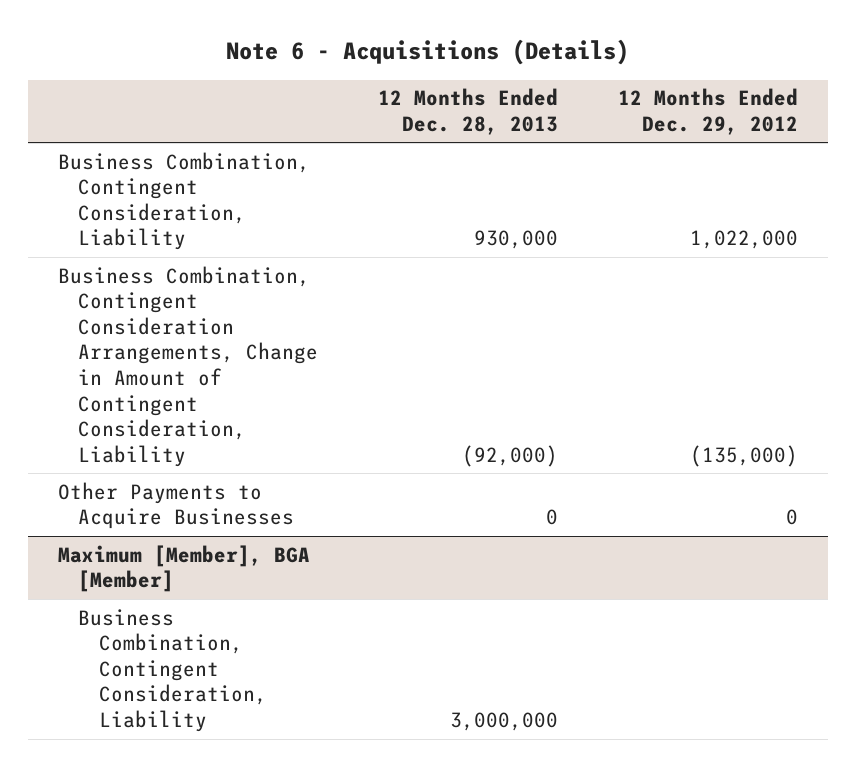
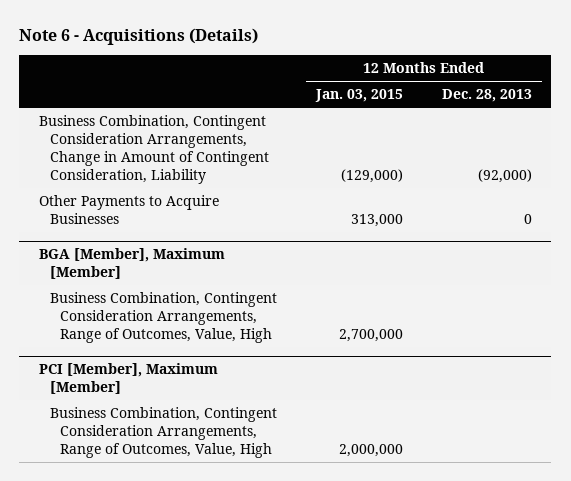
[618,88,799,135] 12 Months Ended Dec. 29, 2012 -> none
none -> [314,89,403,103] Jan. 03, 2015
[57,151,310,251] Business Combination, Contingent Consideration, Liability -> none
[78,608,268,733] Business Combination, Contingent Consideration, Liability -> none
[57,544,310,593] Maximum [Member], BGA [Member] -> [39,248,226,280] BGA [Member], Maximum [Member]
none -> [49,292,277,344] Business Combination, Contingent Consideration Arrangements, Range of Outcomes, Value, High
none -> [39,363,219,395] PCI [Member], Maximum [Member]
none -> [49,407,277,459] Business Combination, Contingent Consideration Arrangements, Range of Outcomes, Value, High

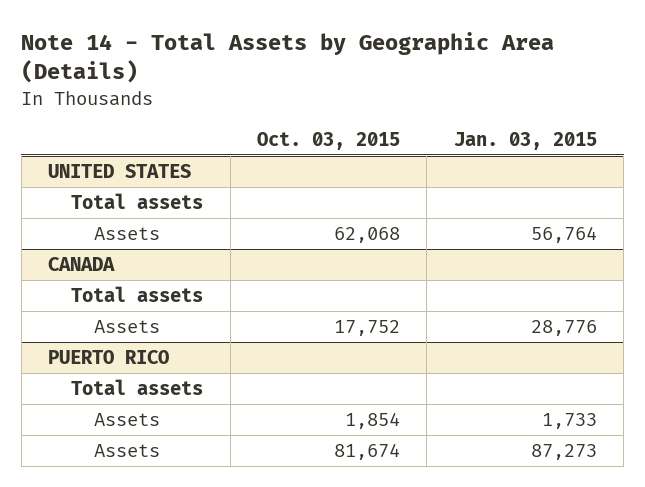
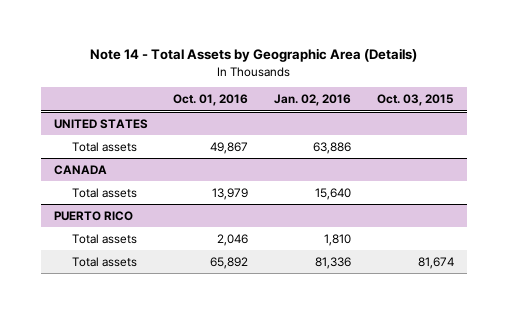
[453,131,597,150] Jan. 03, 2015 -> none
none -> [173,94,249,107] Oct. 01, 2016
none -> [274,94,352,107] Jan. 02, 2016
[94,227,161,241] Assets -> none
[94,320,161,334] Assets -> none
[94,444,161,458] Assets -> none
[94,413,161,427] Assets -> [72,256,138,267] Total assets
[345,412,401,430] 1,854 -> [417,256,454,269] 81,674

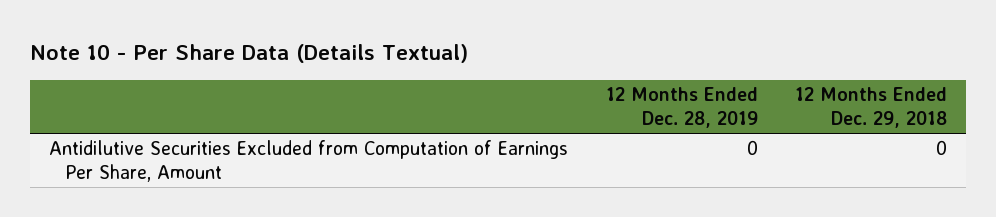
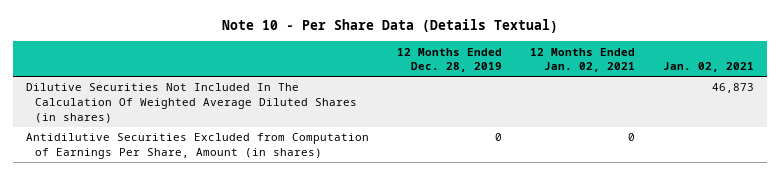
[795,87,948,129] 12 Months Ended Dec. 29, 2018 -> none
none -> [529,47,635,73] 12 Months Ended Jan. 02, 2021
none -> [662,62,754,73] Jan. 02, 2021
none -> [26,83,358,123] Dilutive Securities Not Included In The Calculation Of Weighted Average Diluted Shares (in shares)
[48,140,568,183] Antidilutive Securities Excluded from Computation of Earnings Per Share, Amount -> [26,133,370,159] Antidilutive Securities Excluded from Computation of Earnings Per Share, Amount (in shares)

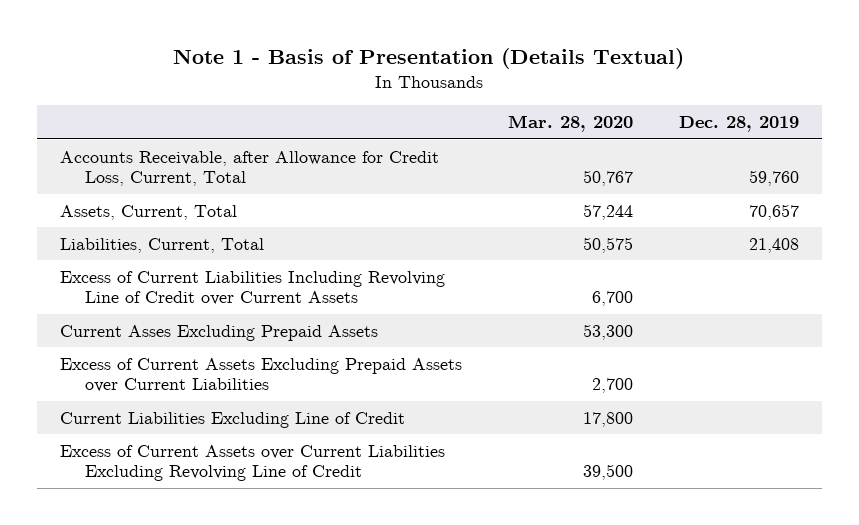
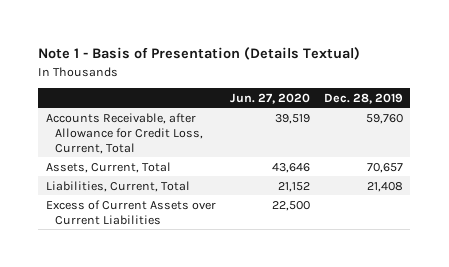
[507,115,633,133] Mar. 28, 2020 -> none
none -> [229,92,310,104] Jun. 27, 2020
[59,324,378,341] Current Asses Excluding Prepaid Assets -> none
[59,357,462,393] Excess of Current Assets Excluding Prepaid Assets over Current Liabilities -> none
[59,411,405,428] Current Liabilities Excluding Line of Credit -> none
[59,444,445,482] Excess of Current Assets over Current Liabilities Excluding Revolving Line of Credit -> none
[59,270,445,306] Excess of Current Liabilities Including Revolving Line of Credit over Current Assets -> [45,199,216,225] Excess of Current Assets over Current Liabilities

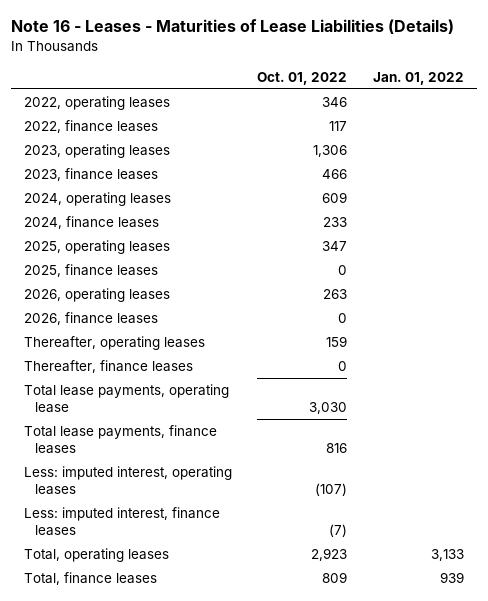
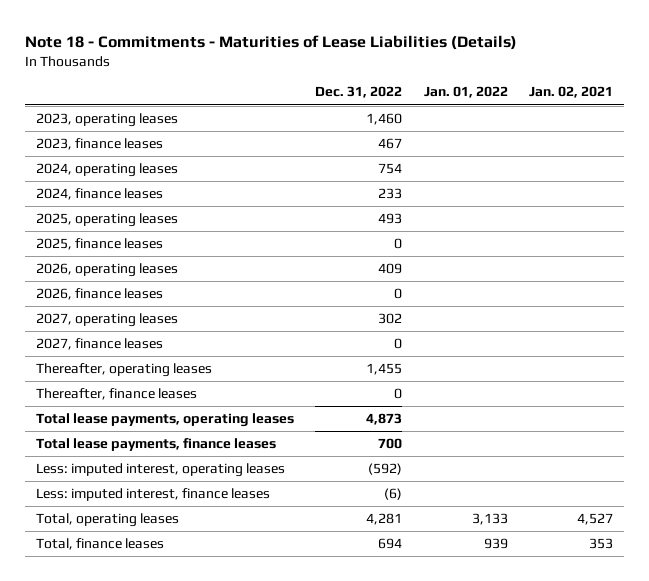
[11,19,455,35] Note 16 - Leases - Maturities of Lease Liabilities (Details) -> [25,34,518,50] Note 18 - Commitments - Maturities of Lease Liabilities (Details)
[257,71,348,85] Oct. 01, 2022 -> none
none -> [315,86,403,99] Dec. 31, 2022
none -> [529,86,614,99] Jan. 02, 2021
[23,95,170,110] 2022, operating leases -> none
[23,119,158,133] 2022, finance leases -> none
none -> [36,313,179,328] 2027, operating leases
none -> [36,338,164,351] 2027, finance leases
[23,383,229,414] Total lease payments, operating lease -> [36,413,295,428] Total lease payments, operating leases

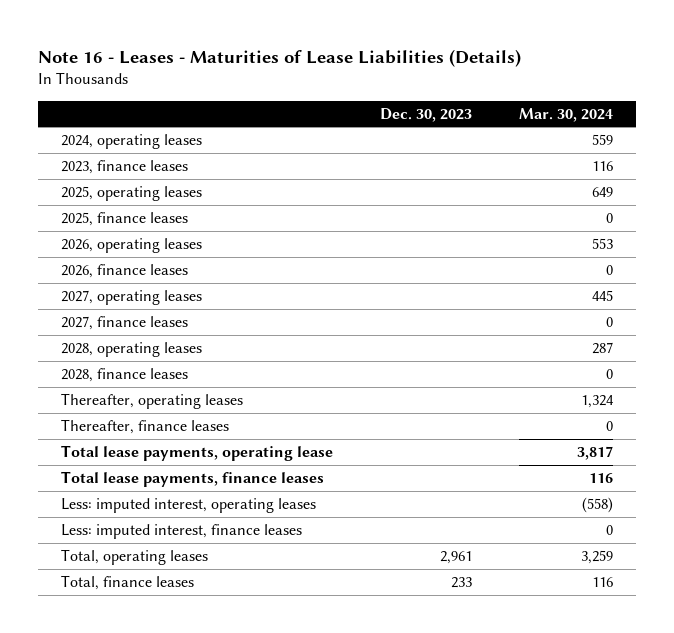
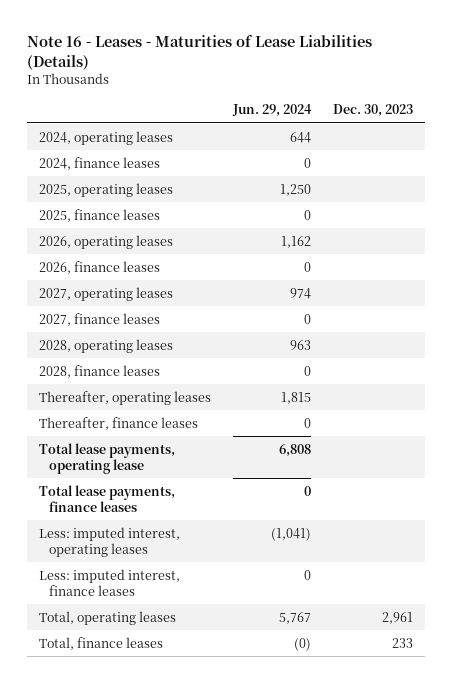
[518,107,613,122] Mar. 30, 2024 -> none
none -> [231,104,312,118] Jun. 29, 2024
[61,160,189,175] 2023, finance leases -> [38,156,160,170] 2024, finance leases

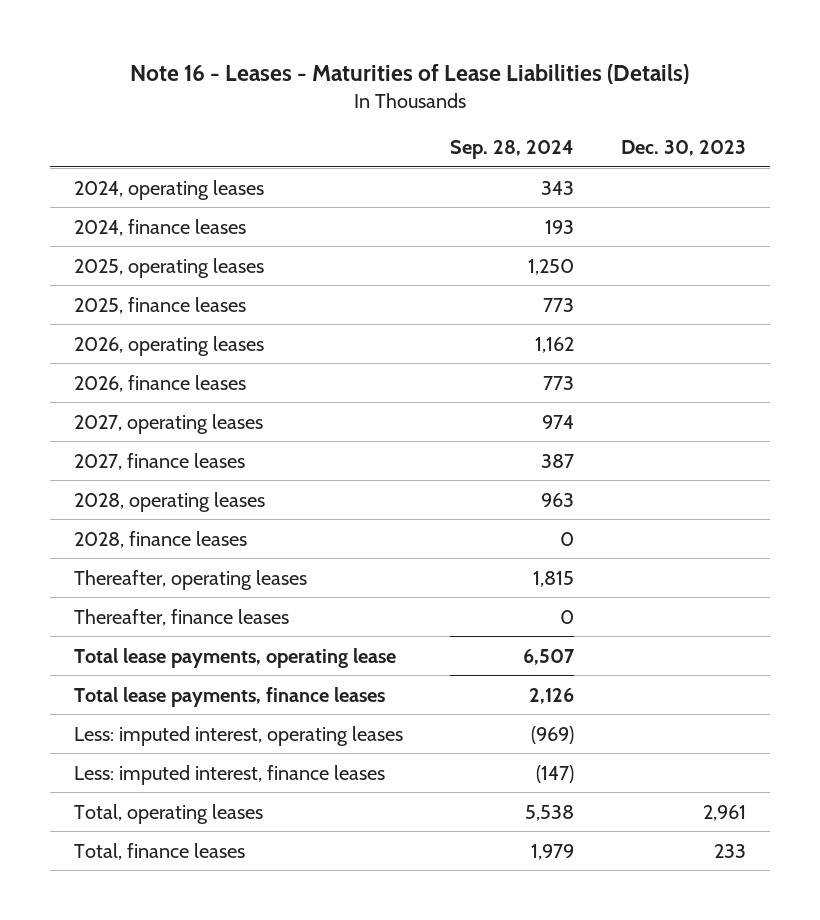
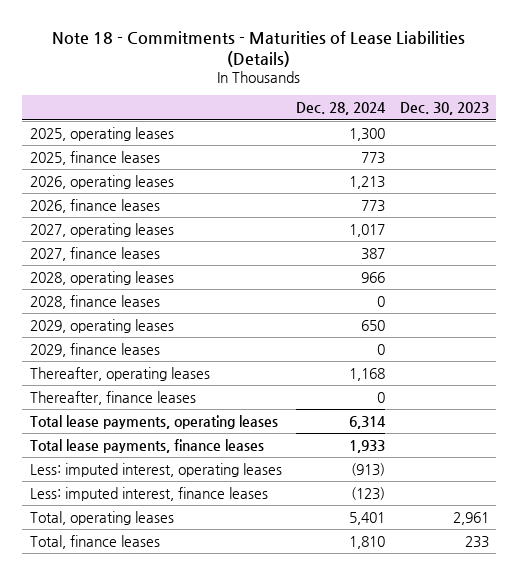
[130,63,690,84] Note 16 - Leases - Maturities of Lease Liabilities (Details) -> [52,31,466,67] Note 18 - Commitments - Maturities of Lease Liabilities (Details)
[450,140,575,160] Sep. 28, 2024 -> none
none -> [296,102,387,116] Dec. 28, 2024
[73,179,264,200] 2024, operating leases -> none
[73,218,246,236] 2024, finance leases -> none
none -> [29,318,174,333] 2029, operating leases
none -> [29,342,160,357] 2029, finance leases
[73,647,396,668] Total lease payments, operating lease -> [29,414,278,429] Total lease payments, operating leases

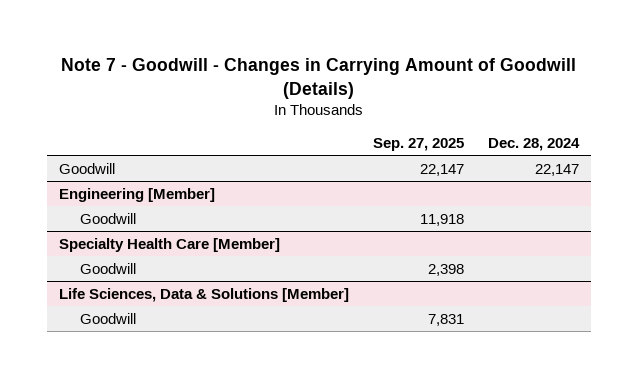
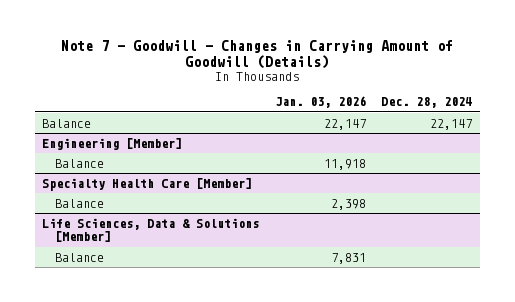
[373,137,465,151] Sep. 27, 2025 -> none
none -> [274,96,366,109] Jan. 03, 2026
[59,162,116,174] Goodwill -> [42,118,92,128] Balance
[80,212,137,224] Goodwill -> [55,158,105,168] Balance
[80,262,137,274] Goodwill -> [55,198,105,208] Balance
[80,312,137,324] Goodwill -> [55,252,105,262] Balance

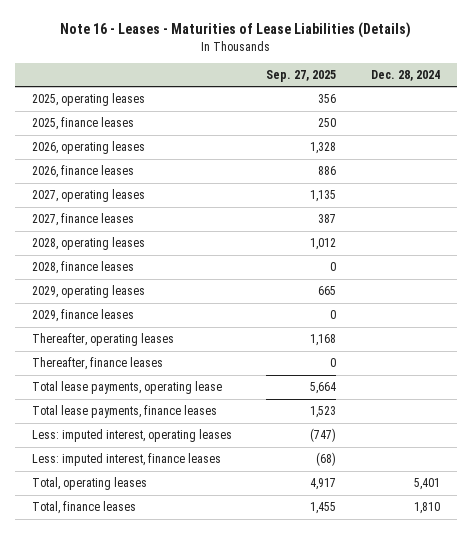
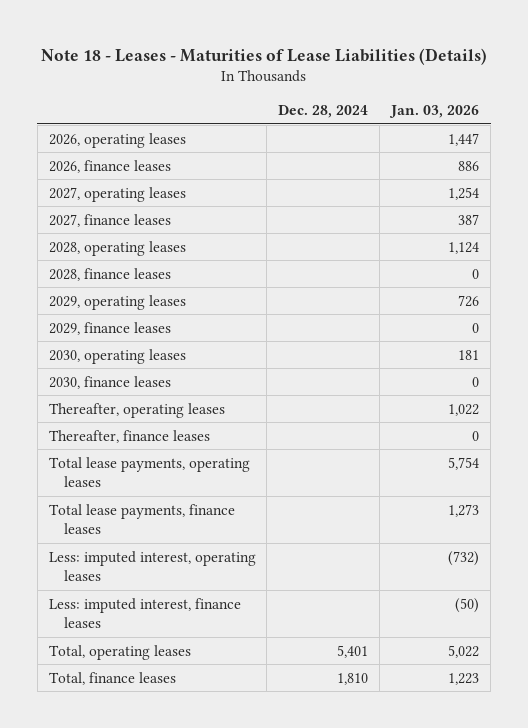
[59,22,411,39] Note 16 - Leases - Maturities of Lease Liabilities (Details) -> [40,47,487,65] Note 18 - Leases - Maturities of Lease Liabilities (Details)
[266,69,337,82] Sep. 27, 2025 -> none
none -> [389,105,480,119] Jan. 03, 2026
[32,93,146,107] 2025, operating leases -> none
[32,117,135,131] 2025, finance leases -> none
none -> [48,348,186,364] 2030, operating leases
none -> [48,375,171,389] 2030, finance leases
[32,381,223,395] Total lease payments, operating lease -> [48,456,250,488] Total lease payments, operating leases

